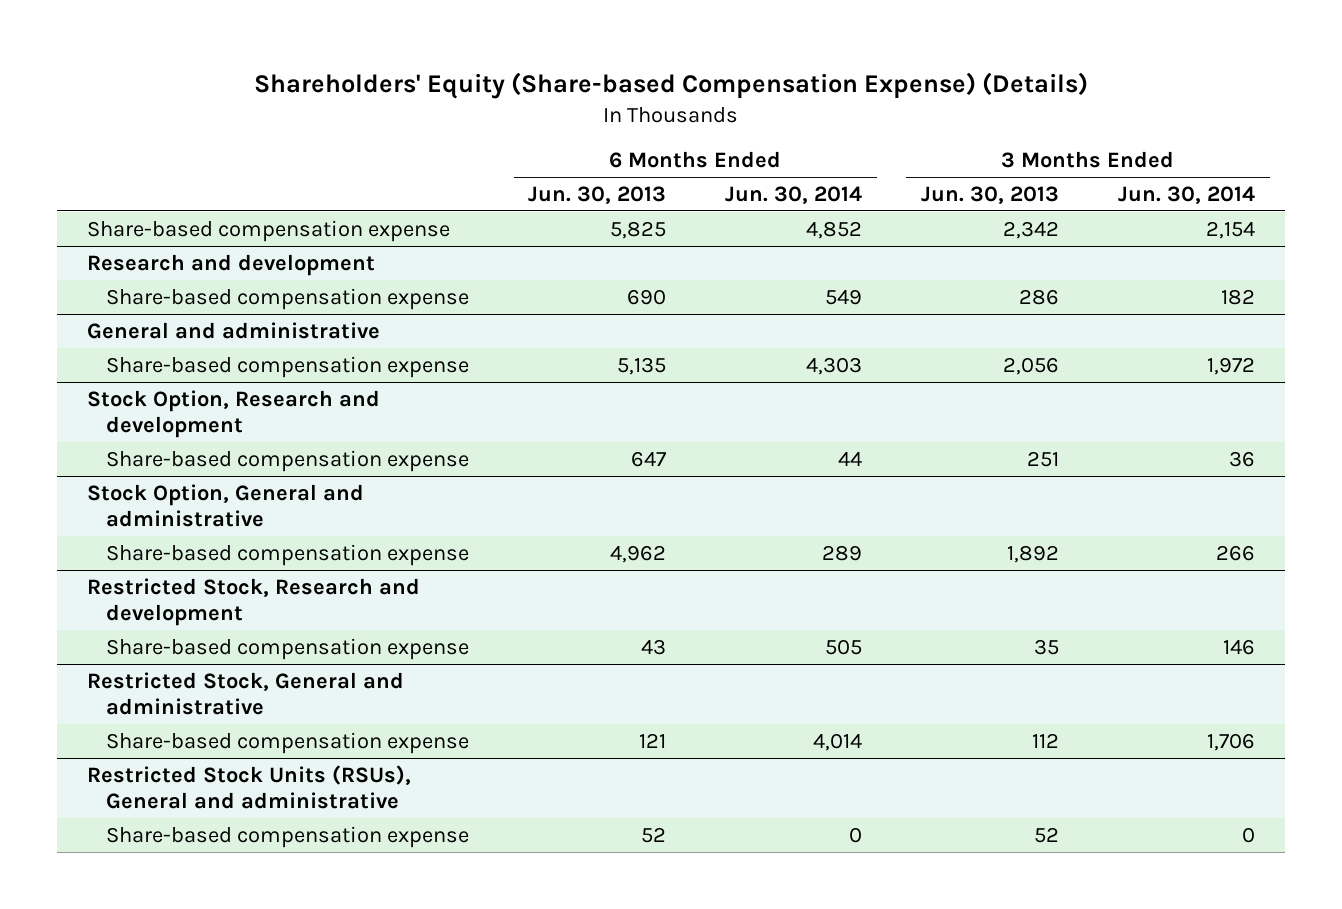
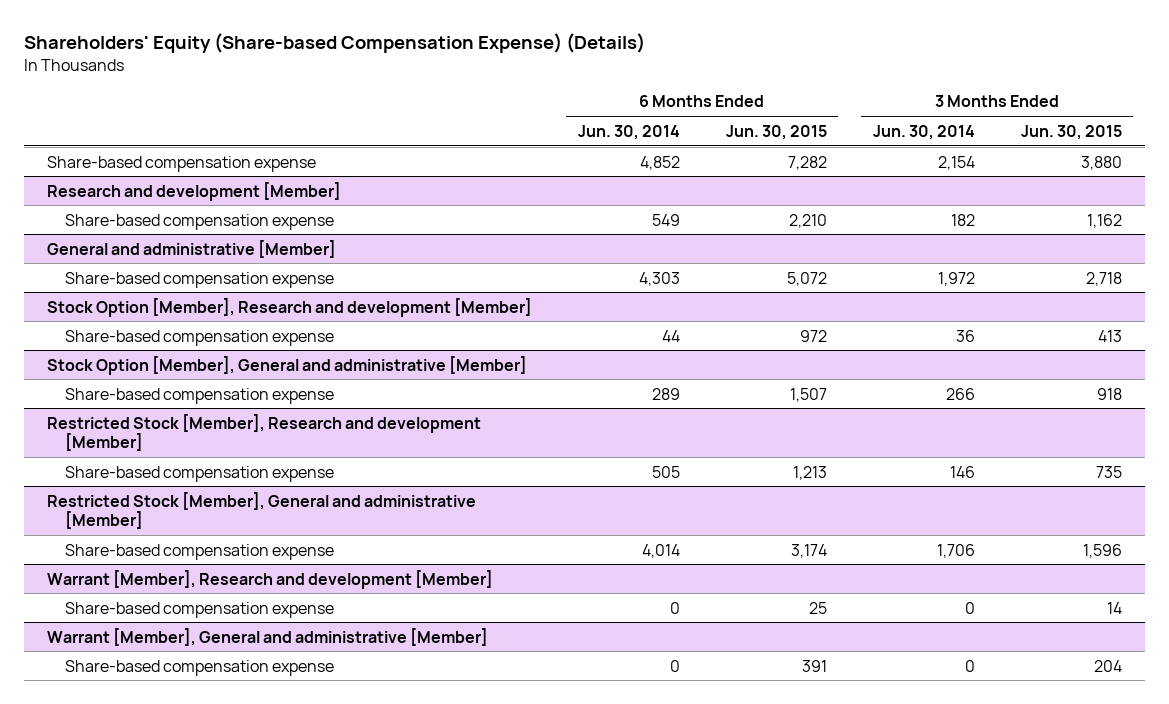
[528,186,667,205] Jun. 30, 2013 -> none
[921,186,1060,205] Jun. 30, 2013 -> none
none -> [725,124,827,140] Jun. 30, 2015
none -> [1020,124,1122,140] Jun. 30, 2015
[86,253,375,276] Research and development -> [46,181,341,201] Research and development [Member]
[86,321,380,339] General and administrative -> [46,239,336,258] General and administrative [Member]
[86,389,380,439] Stock Option, Research and development -> [46,297,532,317] Stock Option [Member], Research and development [Member]
[86,483,364,528] Stock Option, General and administrative -> [46,355,527,375] Stock Option [Member], General and administrative [Member]
[86,577,420,627] Restricted Stock, Research and development -> [46,413,481,452] Restricted Stock [Member], Research and development [Member]
[86,671,404,716] Restricted Stock, General and administrative -> [46,491,476,530] Restricted Stock [Member], General and administrative [Member]
[86,764,411,810] Restricted Stock Units (RSUs), General and administrative -> none
none -> [46,569,493,589] Warrant [Member], Research and development [Member]
none -> [46,627,488,646] Warrant [Member], General and administrative [Member]
none -> [65,659,335,676] Share-based compensation expense

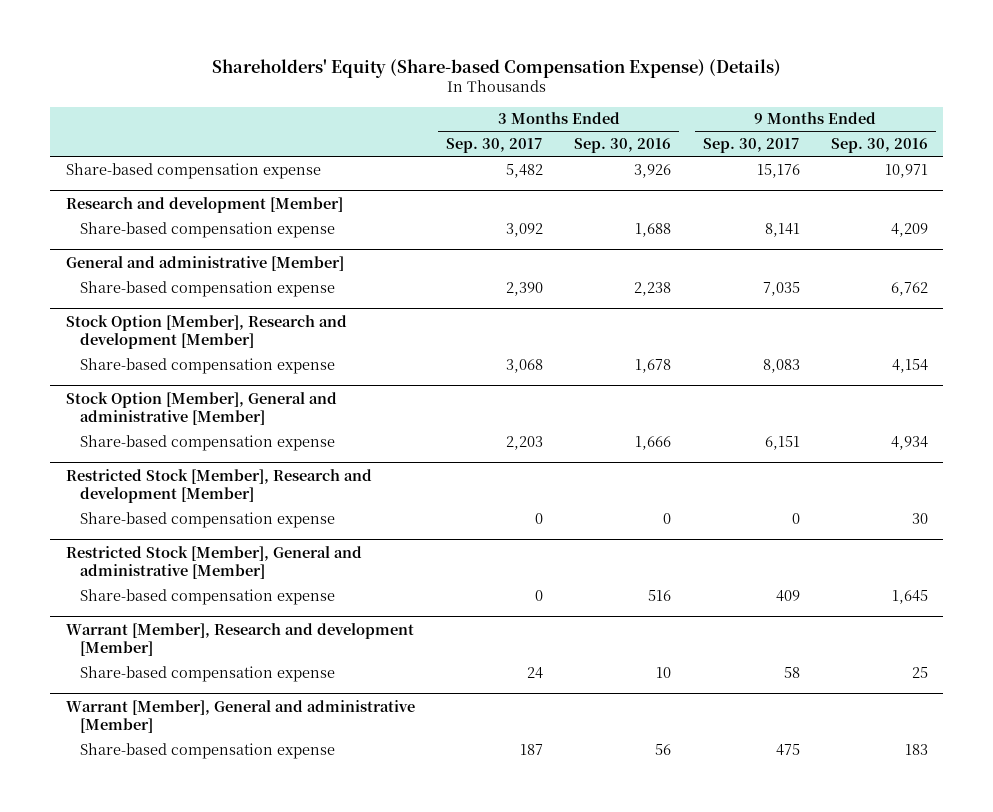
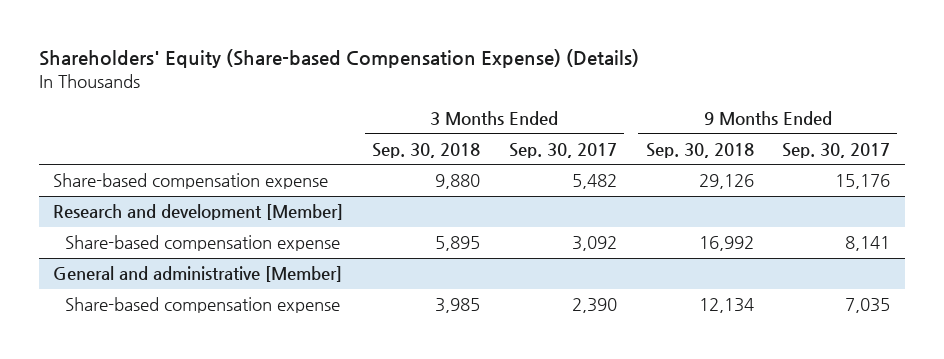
[574,138,672,154] Sep. 30, 2016 -> none
[830,138,928,154] Sep. 30, 2016 -> none
none -> [372,142,481,158] Sep. 30, 2018
none -> [645,142,754,158] Sep. 30, 2018
[65,314,347,349] Stock Option [Member], Research and development [Member] -> none
[80,357,336,374] Share-based compensation expense -> none
[65,391,337,425] Stock Option [Member], General and administrative [Member] -> none
[80,434,336,451] Share-based compensation expense -> none
[65,468,372,503] Restricted Stock [Member], Research and development [Member] -> none
[80,511,336,528] Share-based compensation expense -> none
[65,545,362,579] Restricted Stock [Member], General and administrative [Member] -> none
[80,588,336,605] Share-based compensation expense -> none
[65,622,414,656] Warrant [Member], Research and development [Member] -> none
[80,665,336,682] Share-based compensation expense -> none
[65,699,415,733] Warrant [Member], General and administrative [Member] -> none
[80,742,336,759] Share-based compensation expense -> none

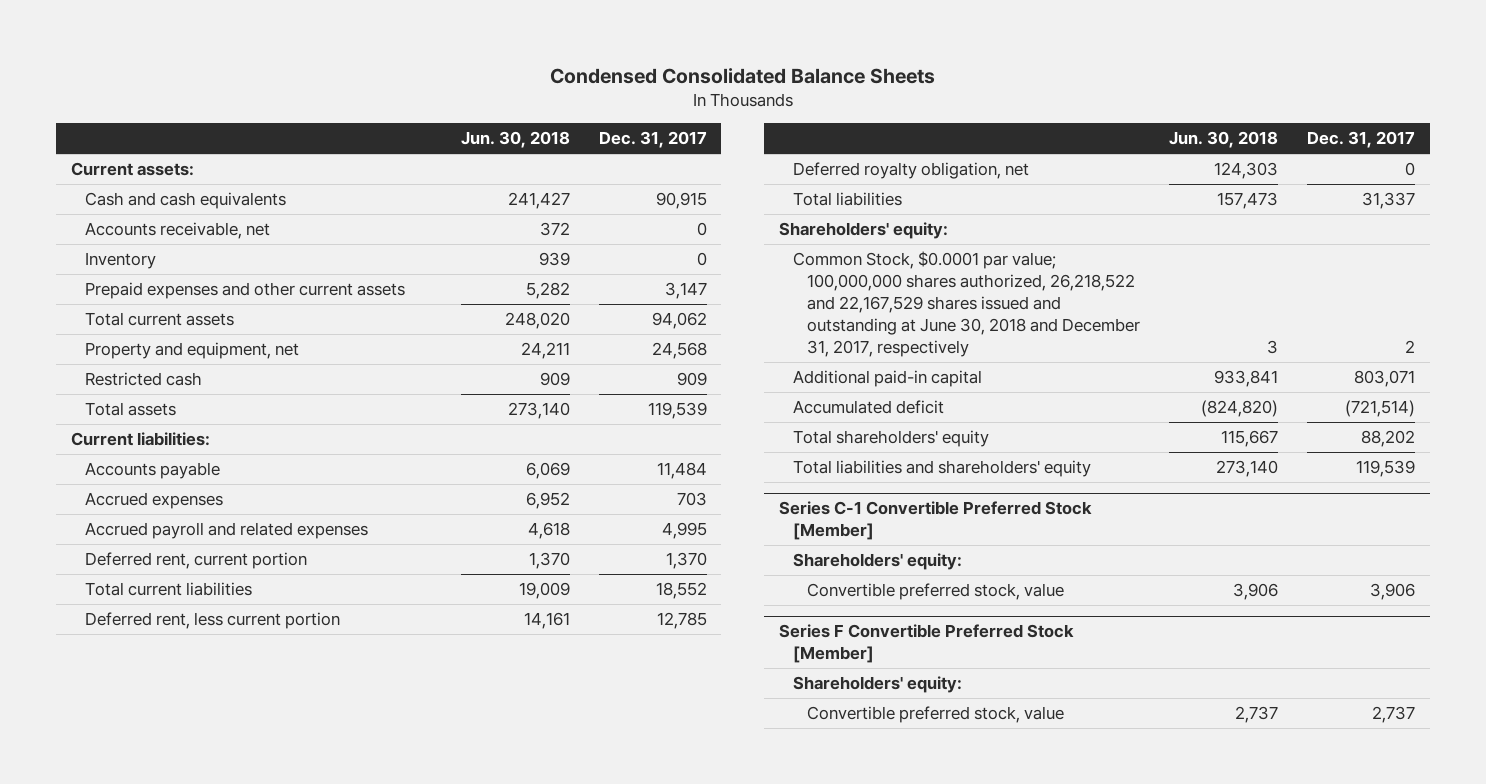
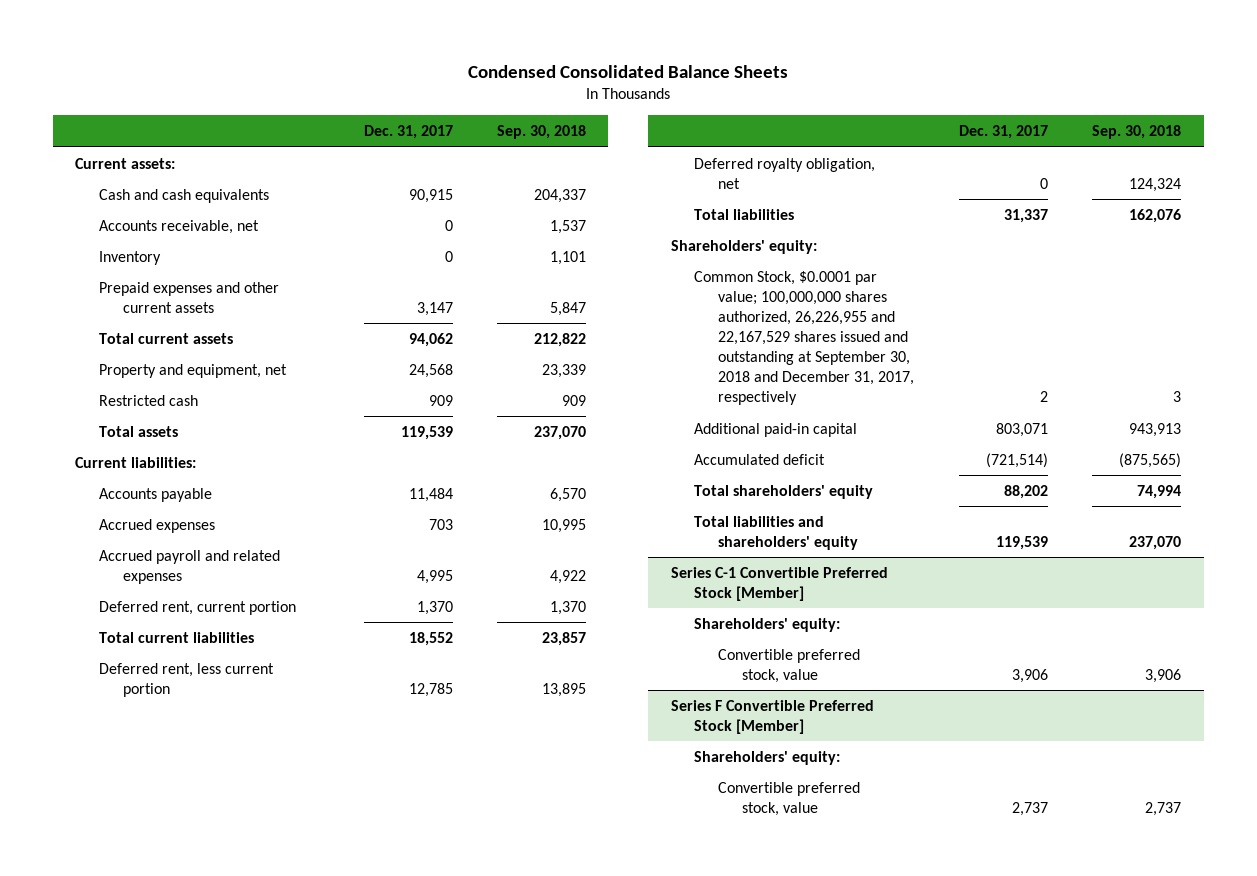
[460,131,570,149] Jun. 30, 2018 -> none
none -> [497,125,587,140] Sep. 30, 2018
[793,251,1141,358] Common Stock, $0.0001 par value; 100,000,000 shares authorized, 26,218,522 and 22,167,529 shares issued and outstanding at June 30, 2018 and December 31, 2017, respectively -> [694,270,915,406] Common Stock, $0.0001 par value; 100,000,000 shares authorized, 26,226,955 and 22,167,529 shares issued and outstanding at September 30, 2018 and December 31, 2017, respectively

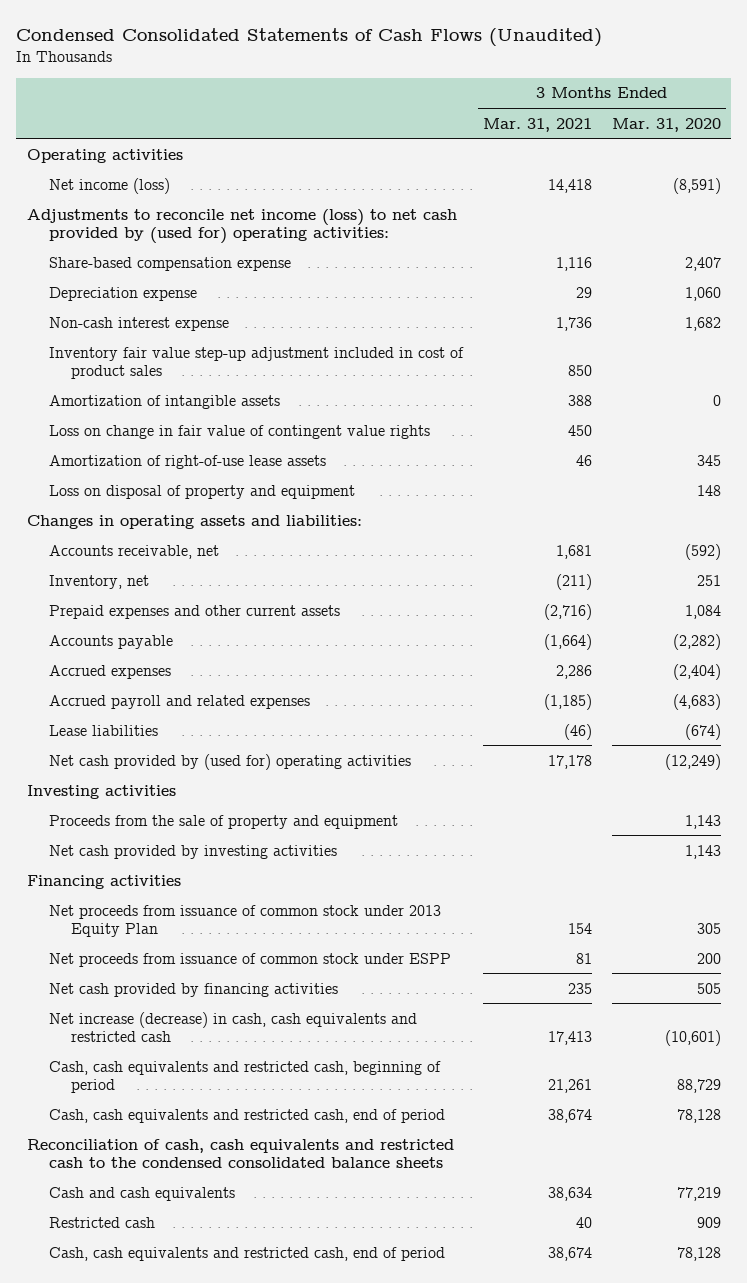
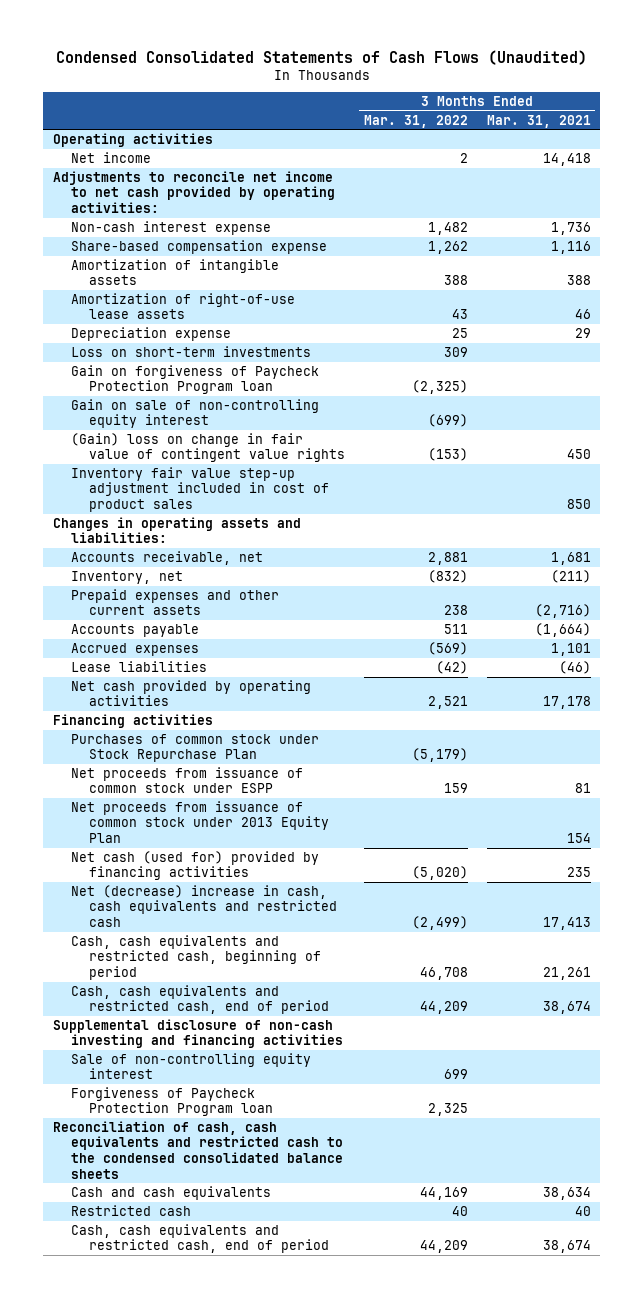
[611,117,721,132] Mar. 31, 2020 -> none
none -> [363,114,468,128] Mar. 31, 2022
[48,177,170,194] Net income (loss) -> [70,151,151,163] Net income
[26,208,457,244] Adjustments to reconcile net income (loss) to net cash provided by (used for) operating activities: -> [53,170,335,213] Adjustments to reconcile net income to net cash provided by operating activities:
[48,256,291,271] Share-based compensation expense -> [70,239,327,254] Share-based compensation expense
[48,424,430,439] Loss on change in fair value of contingent value rights -> none
[48,484,355,499] Loss on disposal of property and equipment -> none
[48,286,197,301] Depreciation expense -> [70,326,231,341] Depreciation expense
none -> [70,345,311,357] Loss on short-term investments
none -> [70,364,319,395] Gain on forgiveness of Paycheck Protection Program loan
none -> [70,398,319,429] Gain on sale of non-controlling equity interest
none -> [70,432,345,463] (Gain) loss on change in fair value of contingent value rights
[48,346,464,379] Inventory fair value step-up adjustment included in cost of product sales -> [70,466,329,512] Inventory fair value step-up adjustment included in cost of product sales
[48,694,310,709] Accrued payroll and related expenses -> none
[555,664,592,679] 2,286 -> [550,642,591,656] 1,101
[26,784,176,799] Investing activities -> none
[48,814,398,829] Proceeds from the sale of property and equipment -> none
[48,844,337,859] Net cash provided by investing activities -> none
[48,753,411,770] Net cash provided by (used for) operating activities -> [70,679,311,707] Net cash provided by operating activities
none -> [70,733,319,763] Purchases of common stock under Stock Repurchase Plan
[48,904,441,937] Net proceeds from issuance of common stock under 2013 Equity Plan -> [70,800,329,843] Net proceeds from issuance of common stock under 2013 Equity Plan
[48,982,338,997] Net cash provided by financing activities -> [70,850,319,881] Net cash (used for) provided by financing activities
[48,1011,417,1042] Net increase (decrease) in cash, cash equivalents and restricted cash -> [70,884,337,927] Net (decrease) increase in cash, cash equivalents and restricted cash
none -> [53,1018,343,1049] Supplemental disclosure of non-cash investing and financing activities
none -> [70,1052,311,1080] Sale of non-controlling equity interest
none -> [70,1086,273,1117] Forgiveness of Paycheck Protection Program loan

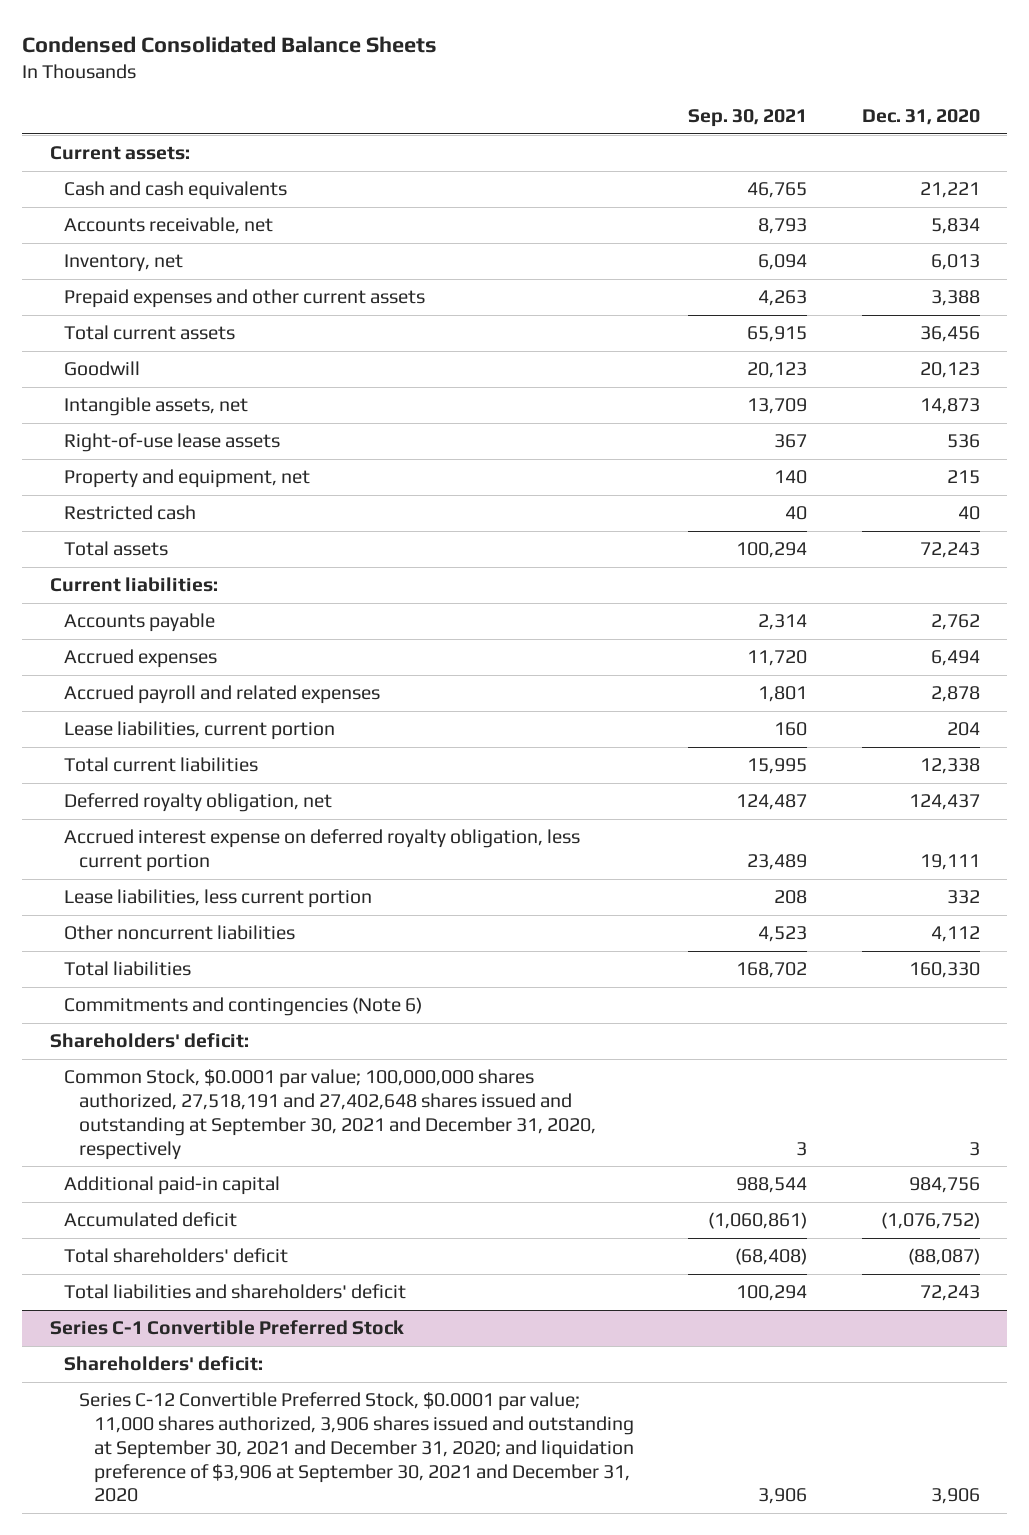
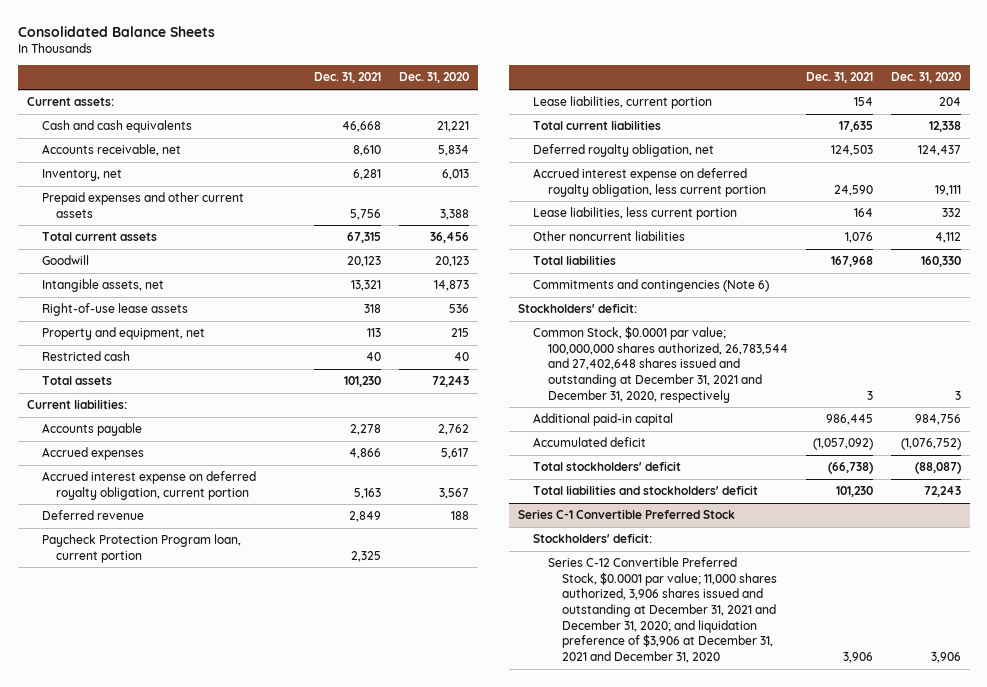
[22,36,438,54] Condensed Consolidated Balance Sheets -> [17,25,215,37] Consolidated Balance Sheets
[688,108,808,127] Sep. 30, 2021 -> none
none -> [314,72,382,84] Dec. 31, 2021
[64,685,381,705] Accrued payroll and related expenses -> none
[930,650,980,667] 6,494 -> [441,448,470,460] 5,617
none -> [41,471,256,500] Accrued interest expense on deferred royalty obligation, current portion
none -> [41,510,144,521] Deferred revenue
none -> [41,534,241,563] Paycheck Protection Program loan, current portion
[49,1033,249,1049] Shareholders' deficit: -> [517,303,637,314] Stockholders' deficit:
[64,1069,597,1160] Common Stock, $0.0001 par value; 100,000,000 shares authorized, 27,518,191 and 27,402,648 shares issued and outstanding at September 30, 2021 and December 31, 2020, respectively -> [532,326,788,403] Common Stock, $0.0001 par value; 100,000,000 shares authorized, 26,783,544 and 27,402,648 shares issued and outstanding at December 31, 2021 and December 31, 2020, respectively
[64,1248,289,1264] Total shareholders' deficit -> [532,461,681,472] Total stockholders' deficit
[64,1284,407,1300] Total liabilities and shareholders' deficit -> [532,485,758,496] Total liabilities and stockholders' deficit
[64,1356,264,1372] Shareholders' deficit: -> [532,533,652,544] Stockholders' deficit:
[79,1392,634,1503] Series C-12 Convertible Preferred Stock, $0.0001 par value; 11,000 shares authorized, 3,906 shares issued and outstanding at September 30, 2021 and December 31, 2020; and liquidation preference of $3,906 at September 30, 2021 and December 31, 2020 -> [547,557,778,663] Series C-12 Convertible Preferred Stock, $0.0001 par value; 11,000 shares authorized, 3,906 shares issued and outstanding at December 31, 2021 and December 31, 2020; and liquidation preference of $3,906 at December 31, 2021 and December 31, 2020

